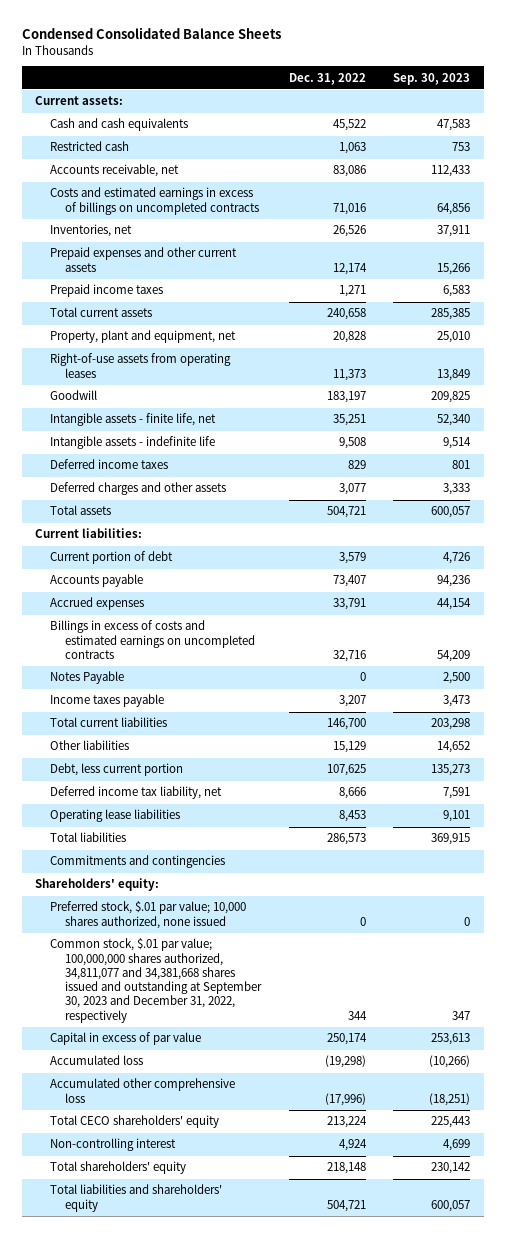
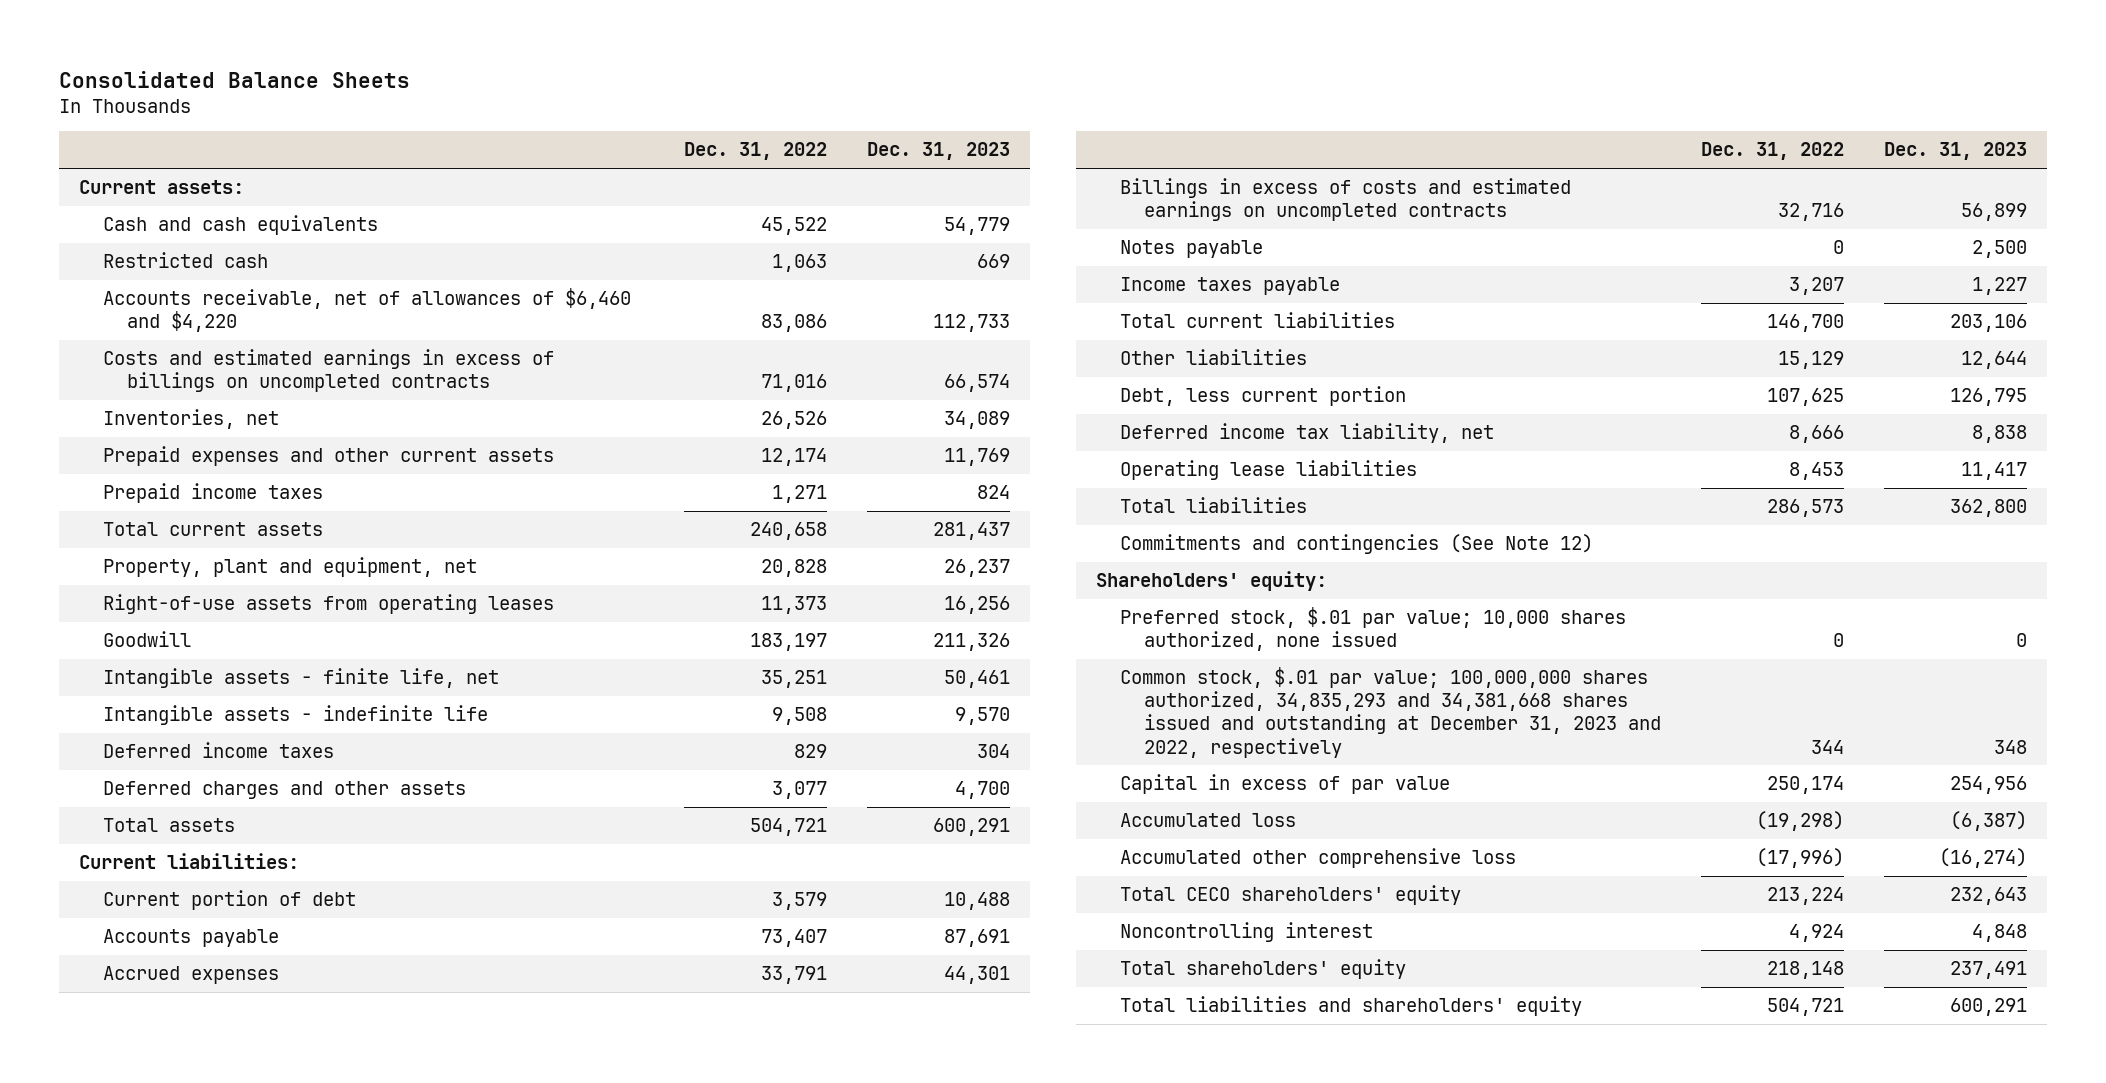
[21,27,281,40] Condensed Consolidated Balance Sheets -> [59,70,411,88] Consolidated Balance Sheets
[393,72,471,85] Sep. 30, 2023 -> none
none -> [867,142,1011,161] Dec. 31, 2023
[50,164,180,178] Accounts receivable, net -> [103,288,632,333] Accounts receivable, net of allowances of $6,460 and $4,220
[50,671,125,685] Notes Payable -> [1120,240,1264,259] Notes payable
[50,855,226,869] Commitments and contingencies -> [1120,534,1594,555] Commitments and contingencies (See Note 12)
[50,938,263,1023] Common stock, $.01 par value; 100,000,000 shares authorized, 34,811,077 and 34,381,668 shares issued and outstanding at September 30, 2023 and December 31, 2022, respectively -> [1120,667,1661,758] Common stock, $.01 par value; 100,000,000 shares authorized, 34,835,293 and 34,381,668 shares issued and outstanding at December 31, 2023 and 2022, respectively
[50,1138,177,1152] Non-controlling interest -> [1120,922,1374,943] Noncontrolling interest

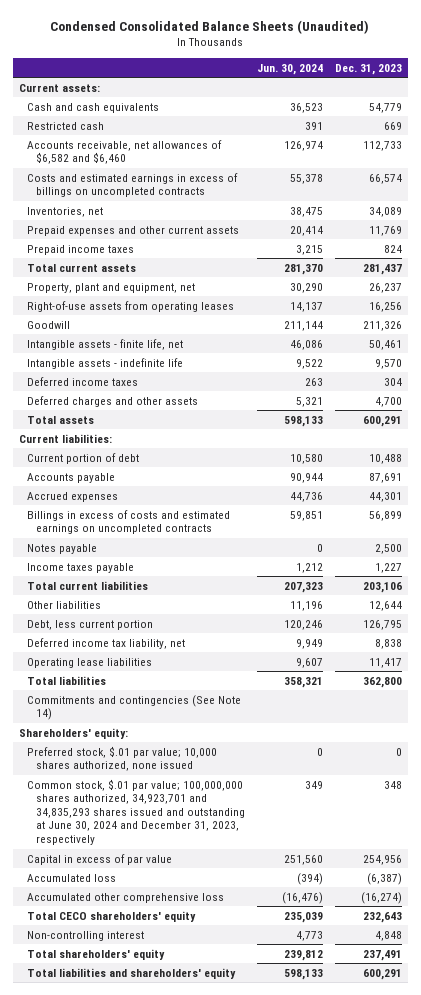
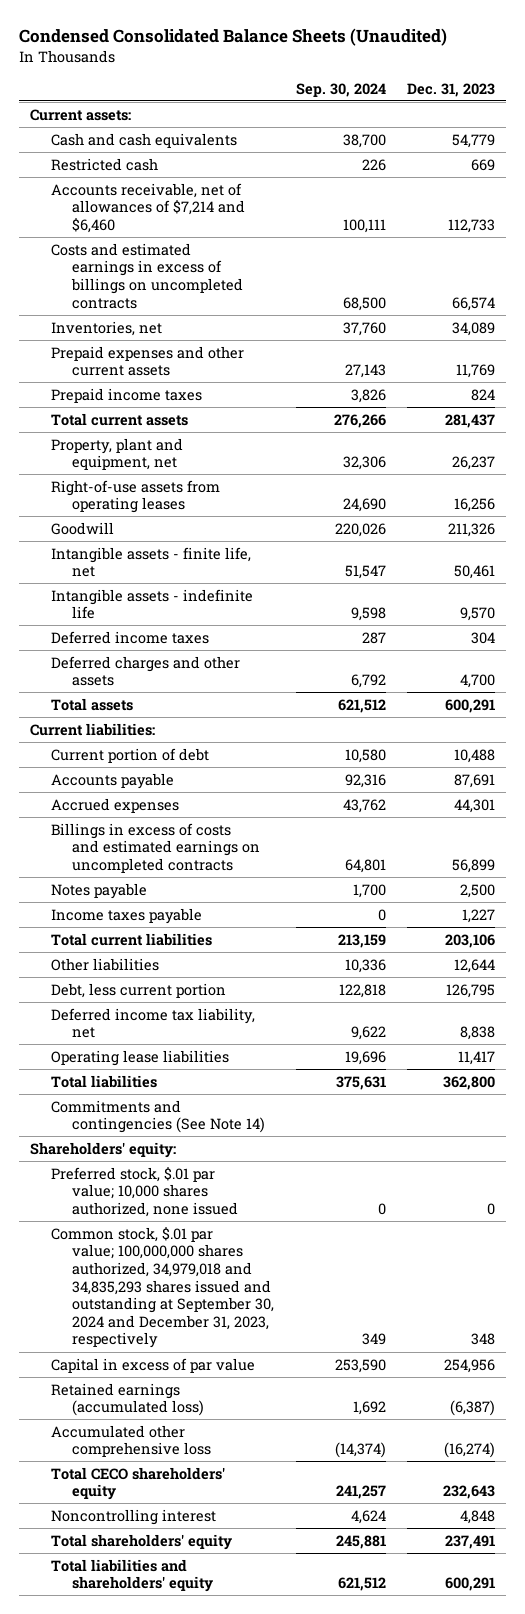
[256,63,323,75] Jun. 30, 2024 -> none
none -> [295,82,386,97] Sep. 30, 2024
[27,139,223,165] Accounts receivable, net allowances of $6,582 and $6,460 -> [51,182,246,233] Accounts receivable, net of allowances of $7,214 and $6,460
[27,778,245,846] Common stock, $.01 par value; 100,000,000 shares authorized, 34,923,701 and 34,835,293 shares issued and outstanding at June 30, 2024 and December 31, 2023, respectively -> [51,1226,275,1349] Common stock, $.01 par value; 100,000,000 shares authorized, 34,979,018 and 34,835,293 shares issued and outstanding at September 30, 2024 and December 31, 2023, respectively
[27,873,117,882] Accumulated loss -> [51,1382,205,1417] Retained earnings (accumulated loss)
[27,930,145,941] Non-controlling interest -> [51,1508,217,1525] Noncontrolling interest

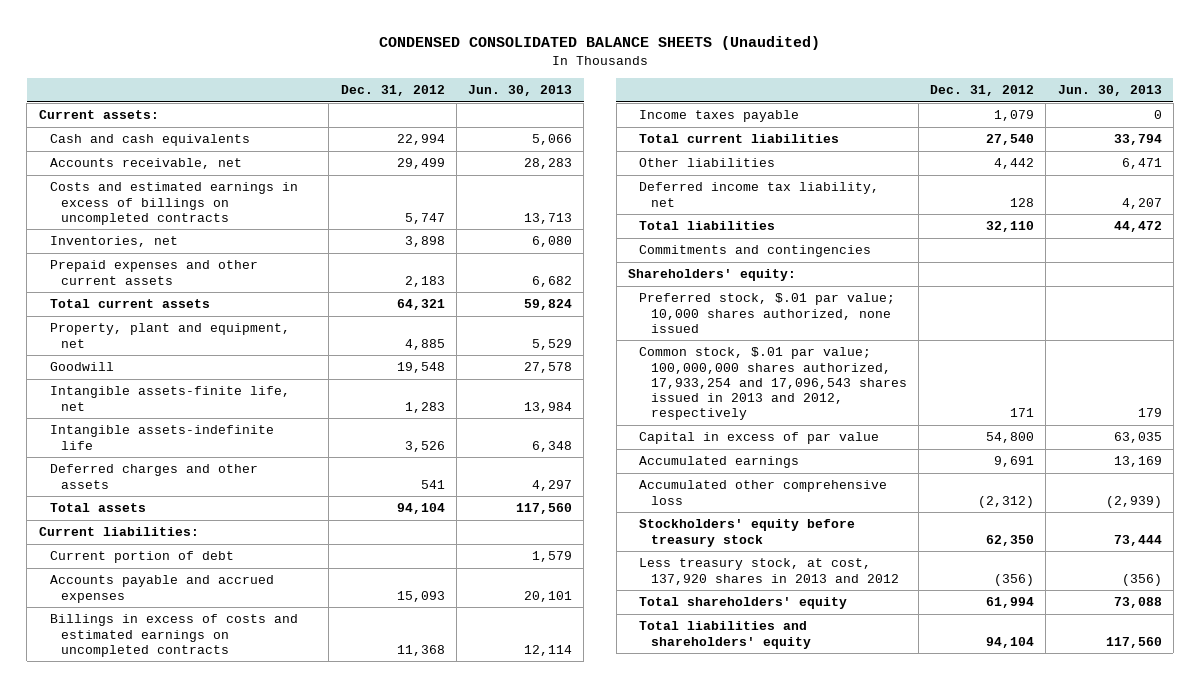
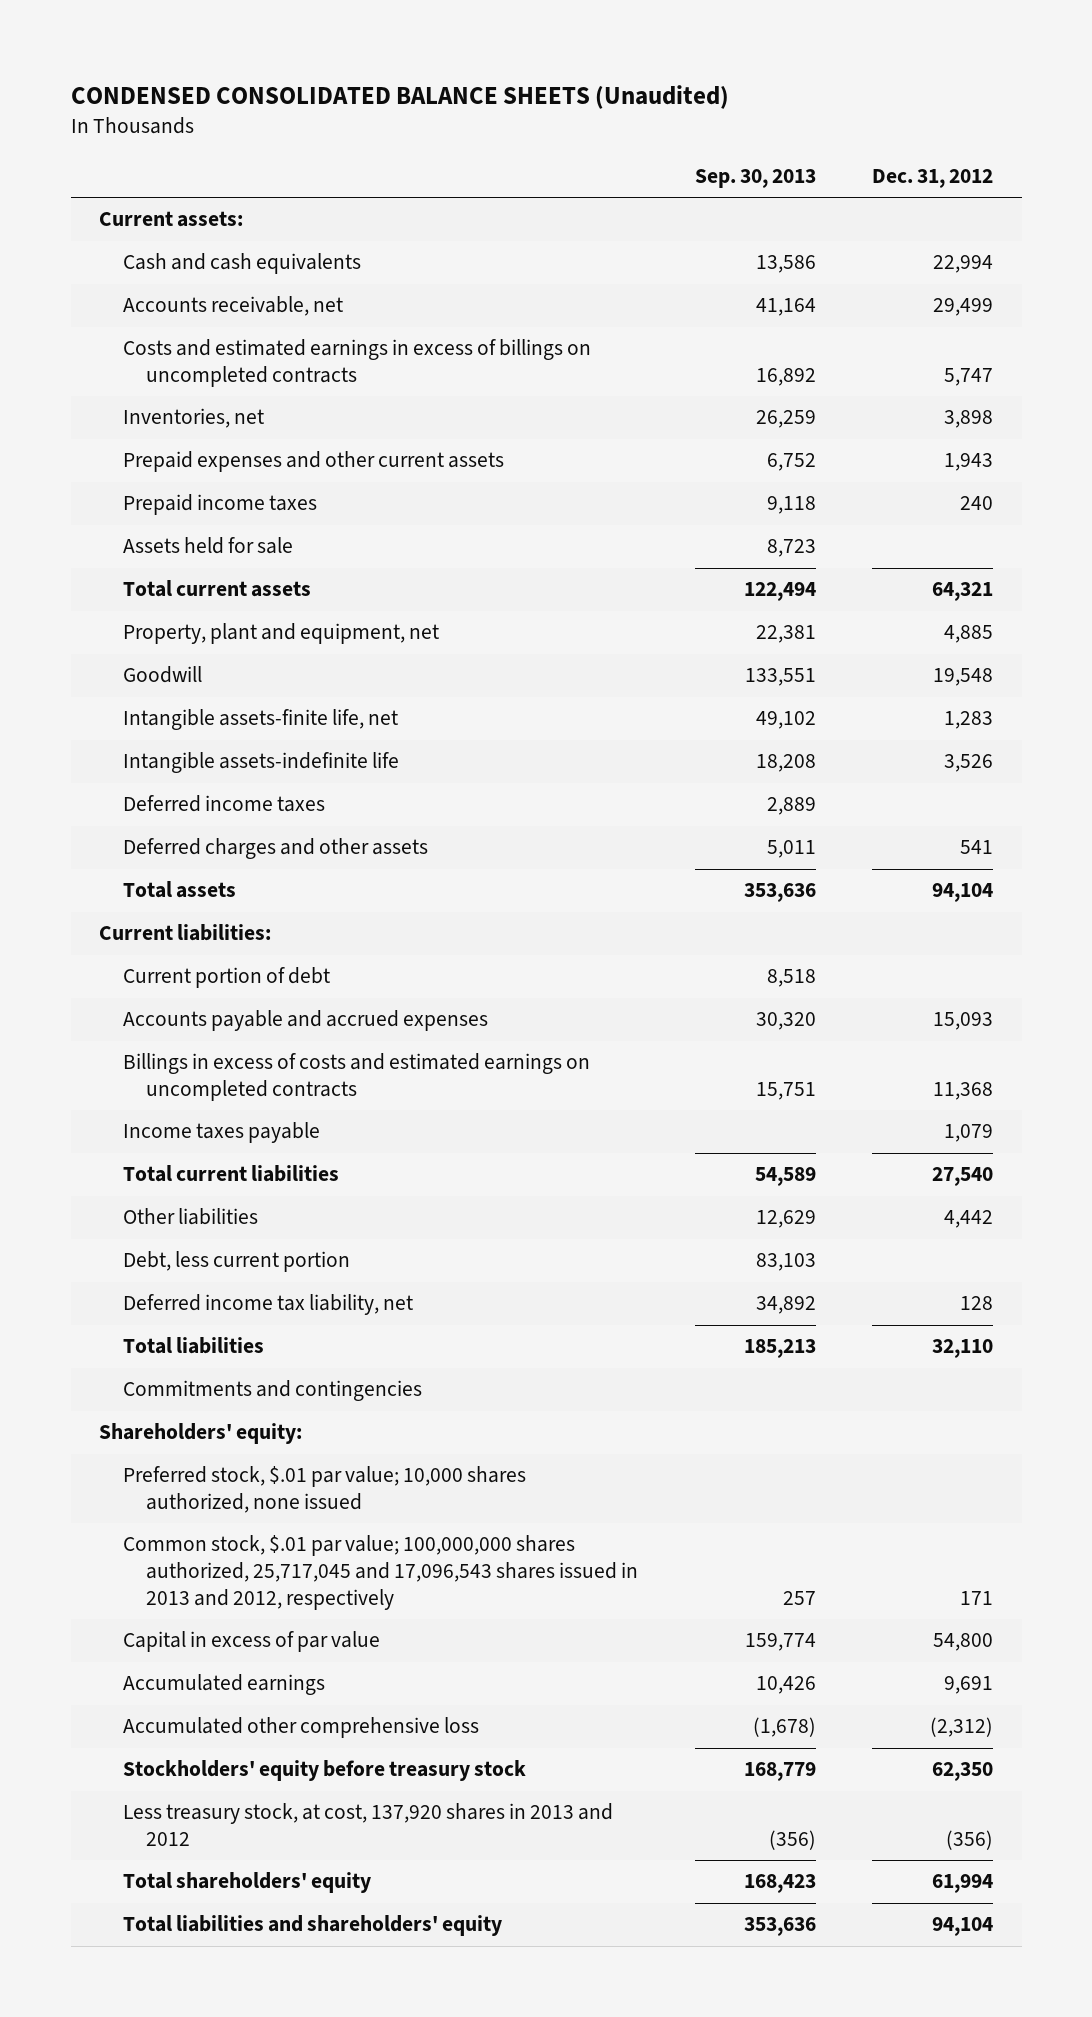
[468,85,573,97] Jun. 30, 2013 -> none
none -> [694,169,816,189] Sep. 30, 2013
[404,275,445,287] 2,183 -> [944,453,994,472] 1,943
none -> [122,494,317,516] Prepaid income taxes
none -> [122,537,293,555] Assets held for sale
none -> [122,795,325,813] Deferred income taxes
none -> [122,1251,350,1273] Debt, less current portion
[639,347,907,420] Common stock, $.01 par value; 100,000,000 shares authorized, 17,933,254 and 17,096,543 shares issued in 2013 and 2012, respectively -> [122,1535,639,1610] Common stock, $.01 par value; 100,000,000 shares authorized, 25,717,045 and 17,096,543 shares issued in 2013 and 2012, respectively

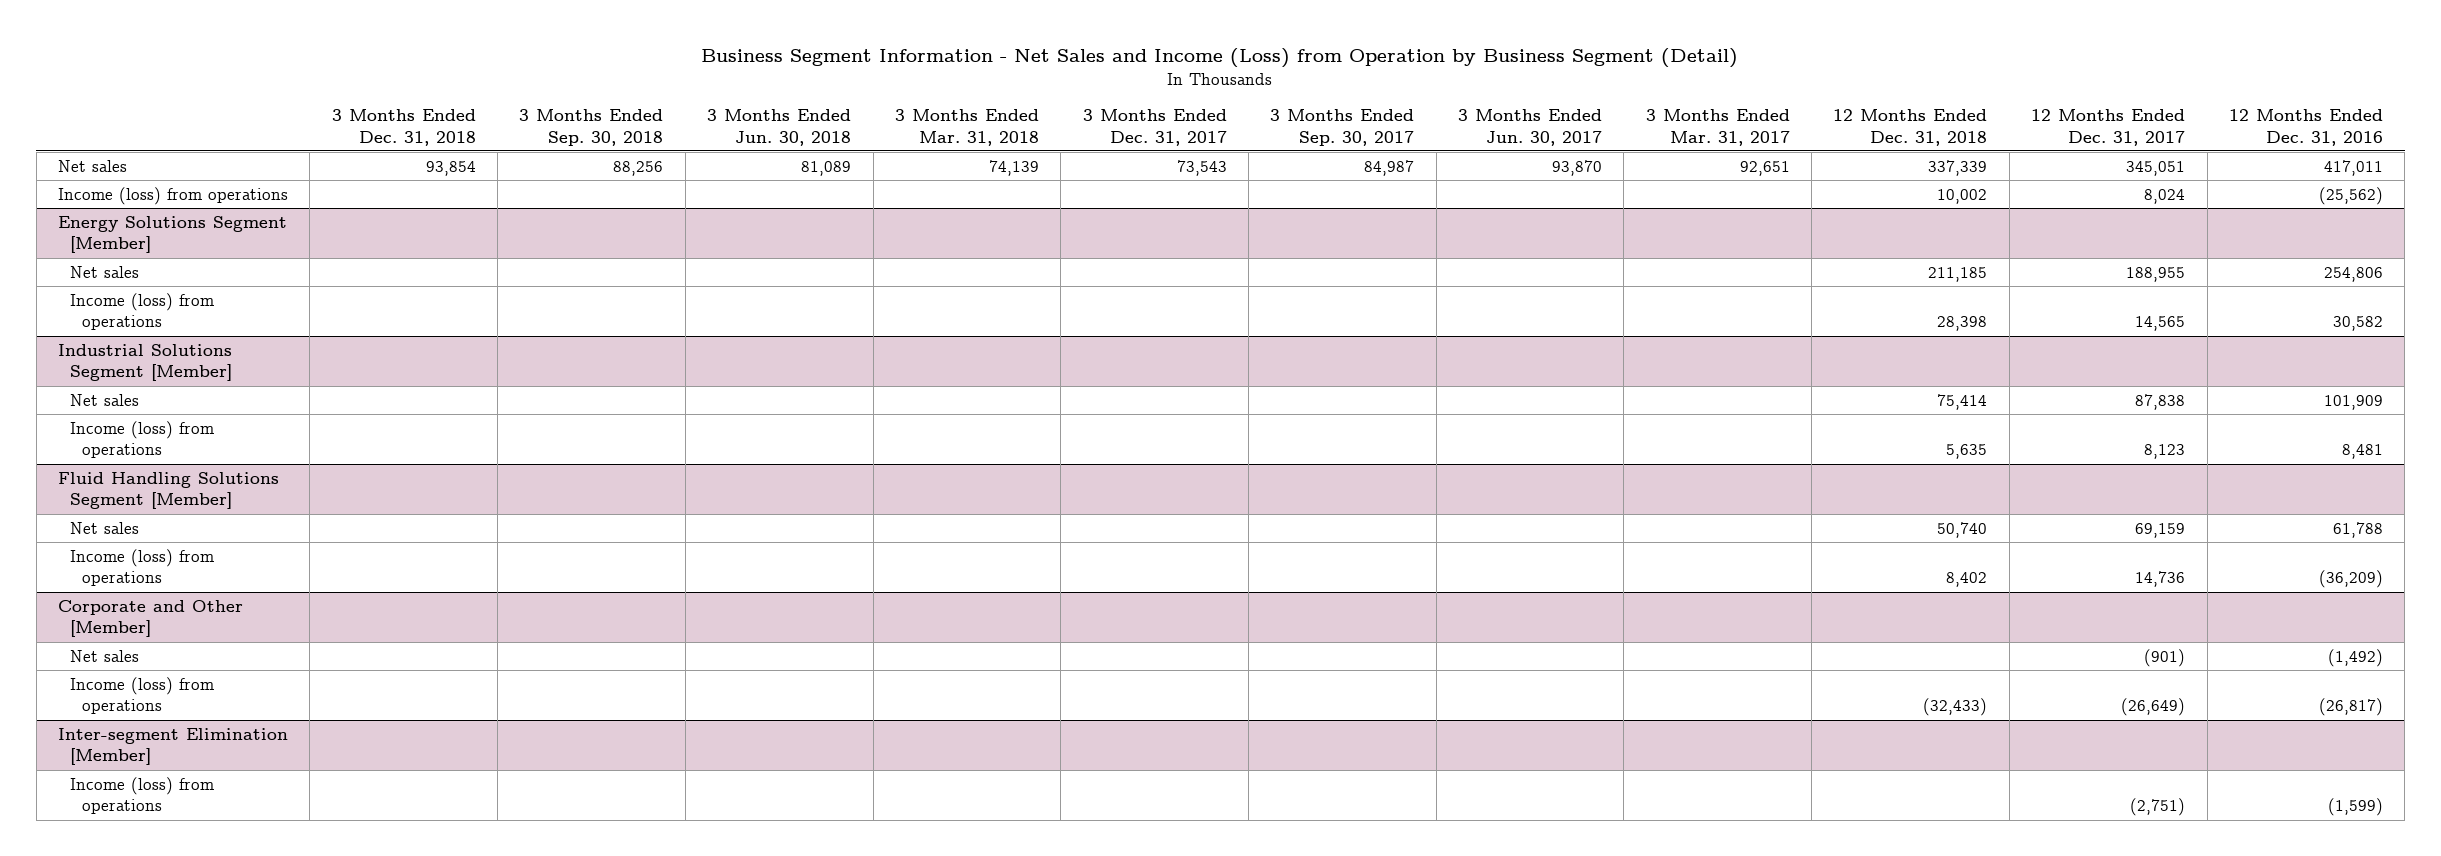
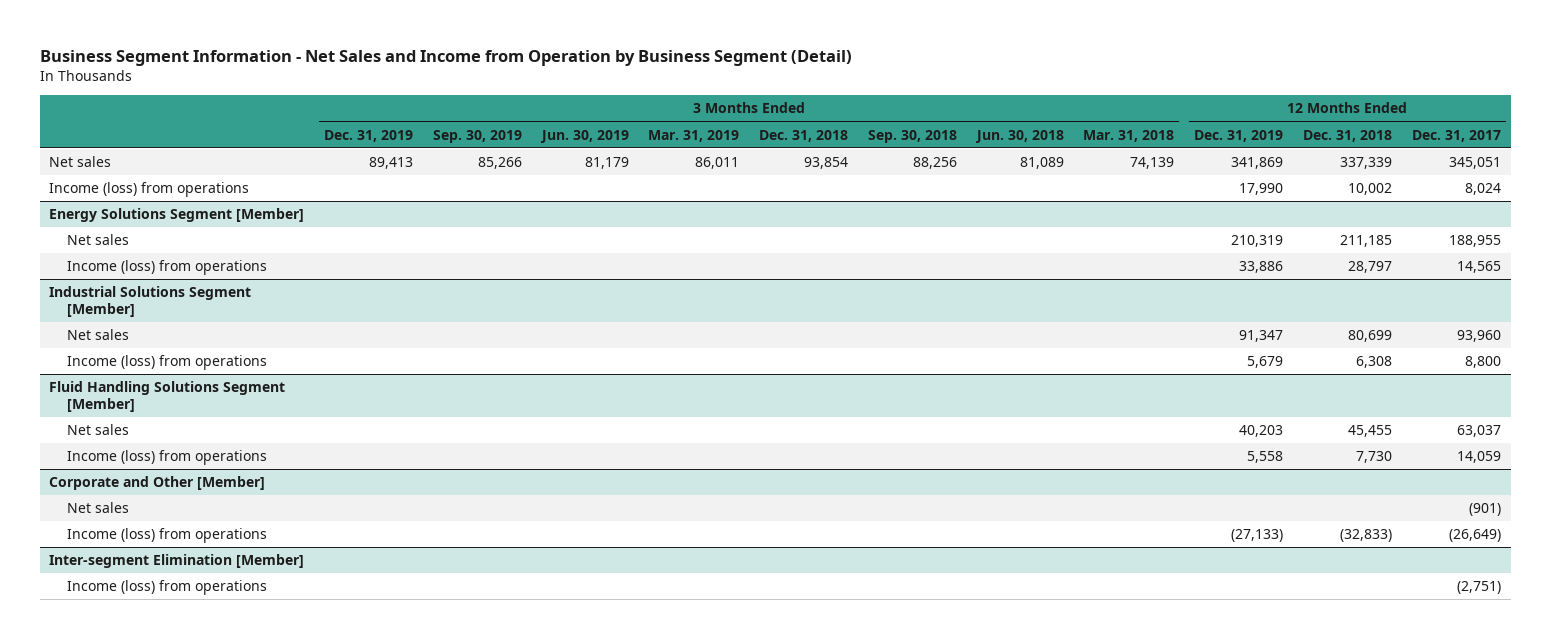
[701,48,1739,69] Business Segment Information - Net Sales and Income (Loss) from Operation by Business Segment (Detail) -> [39,49,852,66] Business Segment Information - Net Sales and Income from Operation by Business Segment (Detail)
[1082,108,1227,146] 3 Months Ended Dec. 31, 2017 -> none
[1270,108,1415,146] 3 Months Ended Sep. 30, 2017 -> none
[1458,108,1603,146] 3 Months Ended Jun. 30, 2017 -> none
[1645,108,1790,146] 3 Months Ended Mar. 31, 2017 -> none
[2228,108,2383,146] 12 Months Ended Dec. 31, 2016 -> none
none -> [324,129,414,142] Dec. 31, 2019
none -> [432,129,522,143] Sep. 30, 2019
none -> [539,129,629,143] Jun. 30, 2019
none -> [648,129,740,142] Mar. 31, 2019
none -> [1194,129,1284,142] Dec. 31, 2019
[1937,316,1988,332] 28,398 -> [1347,261,1392,274] 28,797
[1937,393,1988,410] 75,414 -> [1347,330,1392,343] 80,699
[2135,393,2186,410] 87,838 -> [1456,330,1501,343] 93,960
[1946,444,1988,460] 5,635 -> [1355,356,1392,369] 6,308
[2144,444,2186,460] 8,123 -> [1464,356,1501,369] 8,800
[1937,521,1988,538] 50,740 -> [1347,425,1392,438] 45,455
[2135,522,2186,538] 69,159 -> [1456,425,1501,438] 63,037
[1946,572,1988,588] 8,402 -> [1355,451,1392,464] 7,730
[2135,571,2186,588] 14,736 -> [1456,451,1501,464] 14,059
[1923,698,1988,717] (32,433) -> [1339,529,1392,543] (32,833)

